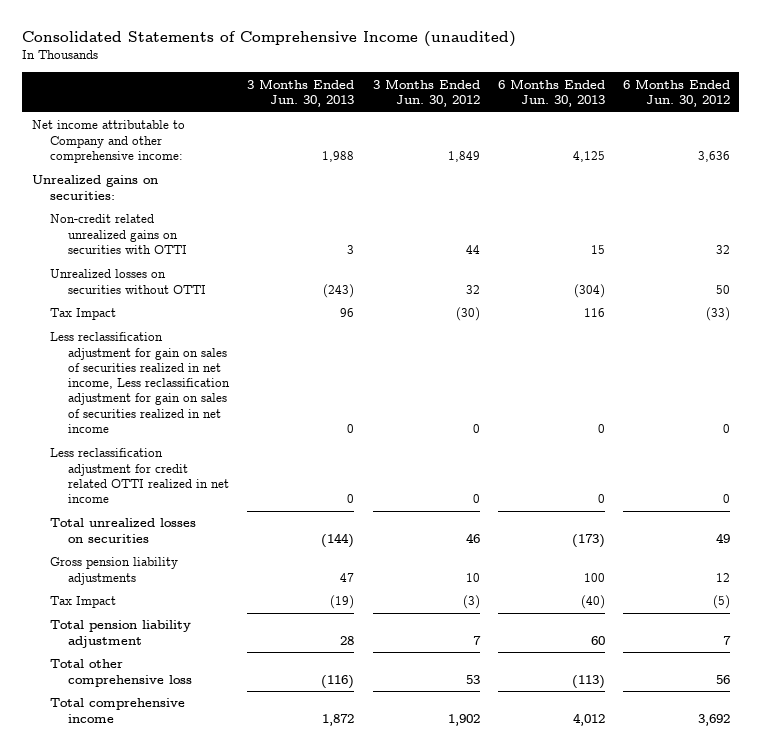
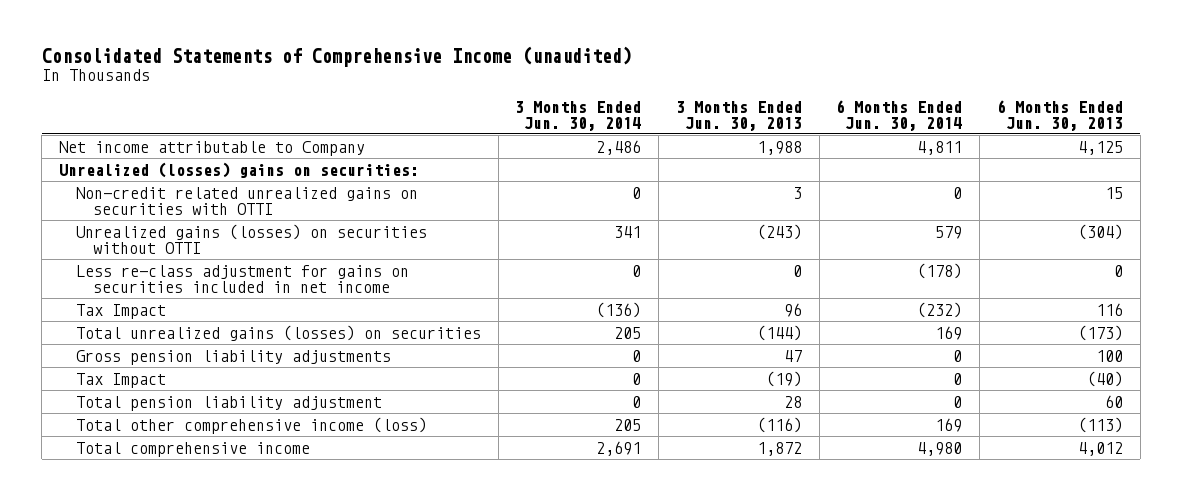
[372,78,480,107] 3 Months Ended Jun. 30, 2012 -> none
[623,78,731,107] 6 Months Ended Jun. 30, 2012 -> none
none -> [515,100,642,131] 3 Months Ended Jun. 30, 2014
none -> [836,99,963,131] 6 Months Ended Jun. 30, 2014
[31,120,185,163] Net income attributable to Company and other comprehensive income: -> [58,140,365,156] Net income attributable to Company
[31,175,158,200] Unrealized gains on securities: -> [58,161,419,178] Unrealized (losses) gains on securities:
[49,269,206,294] Unrealized losses on securities without OTTI -> [75,223,427,254] Unrealized gains (losses) on securities without OTTI
none -> [75,264,409,293] Less re-class adjustment for gains on securities included in net income
[49,332,230,433] Less reclassification adjustment for gain on sales of securities realized in net income, Less reclassification adjustment for gain on sales of securities realized in net income -> none
[49,448,229,504] Less reclassification adjustment for credit related OTTI realized in net income -> none
[49,518,196,543] Total unrealized losses on securities -> [75,324,481,341] Total unrealized gains (losses) on securities
[49,659,192,687] Total other comprehensive loss -> [75,416,427,434] Total other comprehensive income (loss)

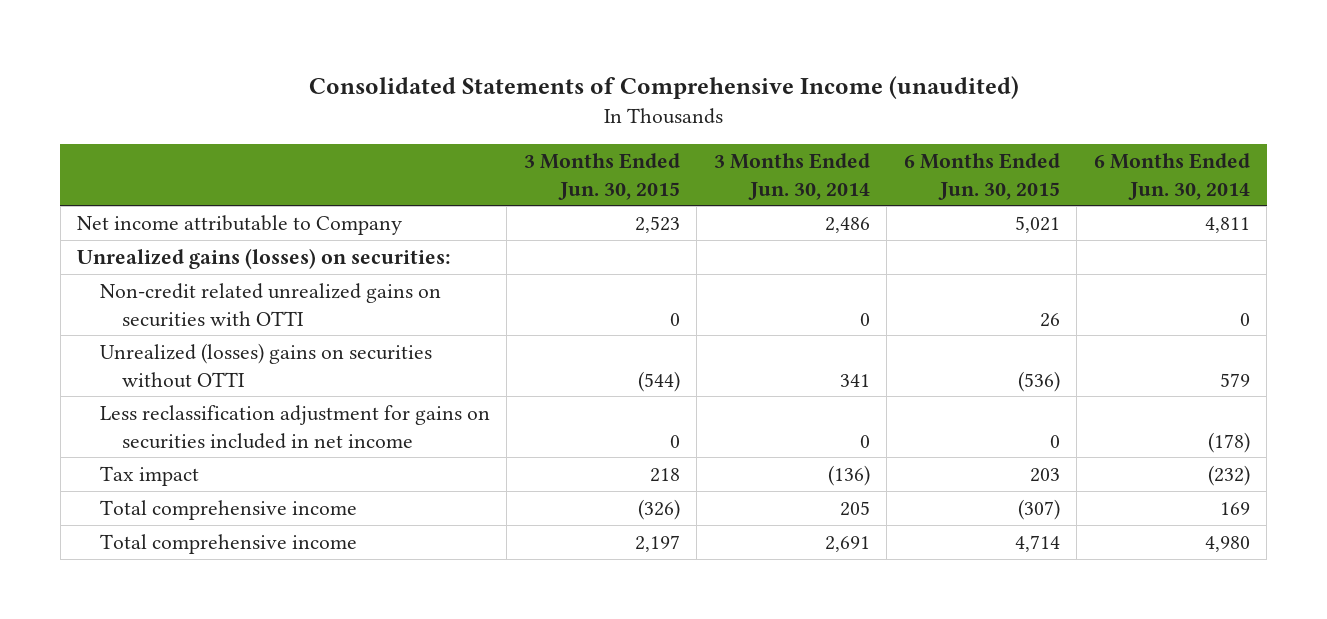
[675,100,802,131] 3 Months Ended Jun. 30, 2013 -> none
[996,99,1123,131] 6 Months Ended Jun. 30, 2013 -> none
none -> [523,152,680,200] 3 Months Ended Jun. 30, 2015
none -> [903,152,1060,200] 6 Months Ended Jun. 30, 2015
[58,161,419,178] Unrealized (losses) gains on securities: -> [77,247,452,269] Unrealized gains (losses) on securities:
[75,349,391,365] Gross pension liability adjustments -> none
[75,372,166,388] Tax Impact -> none
[75,395,382,411] Total pension liability adjustment -> none
[75,416,427,434] Total other comprehensive income (loss) -> none
[75,223,427,254] Unrealized gains (losses) on securities without OTTI -> [99,342,432,388] Unrealized (losses) gains on securities without OTTI
[75,264,409,293] Less re-class adjustment for gains on securities included in net income -> [99,404,490,449] Less reclassification adjustment for gains on securities included in net income
[75,303,166,319] Tax Impact -> [99,465,199,486] Tax impact
[75,324,481,341] Total unrealized gains (losses) on securities -> [99,499,357,520] Total comprehensive income

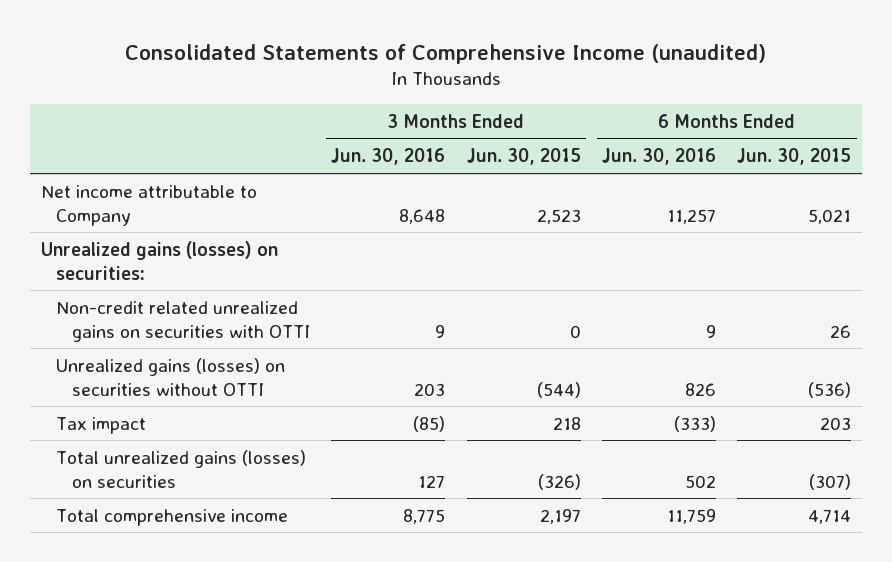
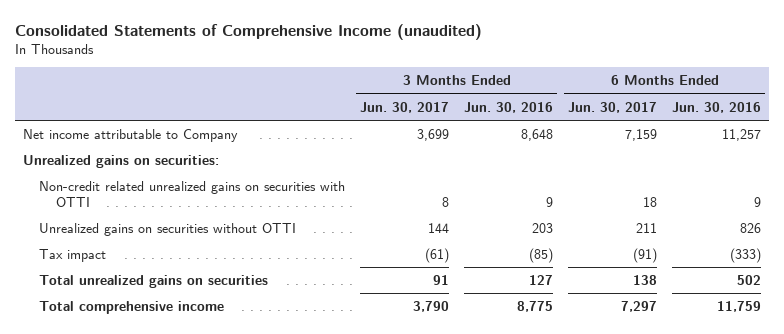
[466,148,581,166] Jun. 30, 2015 -> none
[737,148,852,166] Jun. 30, 2015 -> none
none -> [360,101,450,113] Jun. 30, 2017
none -> [568,101,658,113] Jun. 30, 2017
[40,240,278,280] Unrealized gains (losses) on securities: -> [22,154,219,168] Unrealized gains on securities:
[56,357,286,396] Unrealized gains (losses) on securities without OTTI -> [39,222,297,236] Unrealized gains on securities without OTTI
[56,449,307,488] Total unrealized gains (losses) on securities -> [39,274,269,288] Total unrealized gains on securities

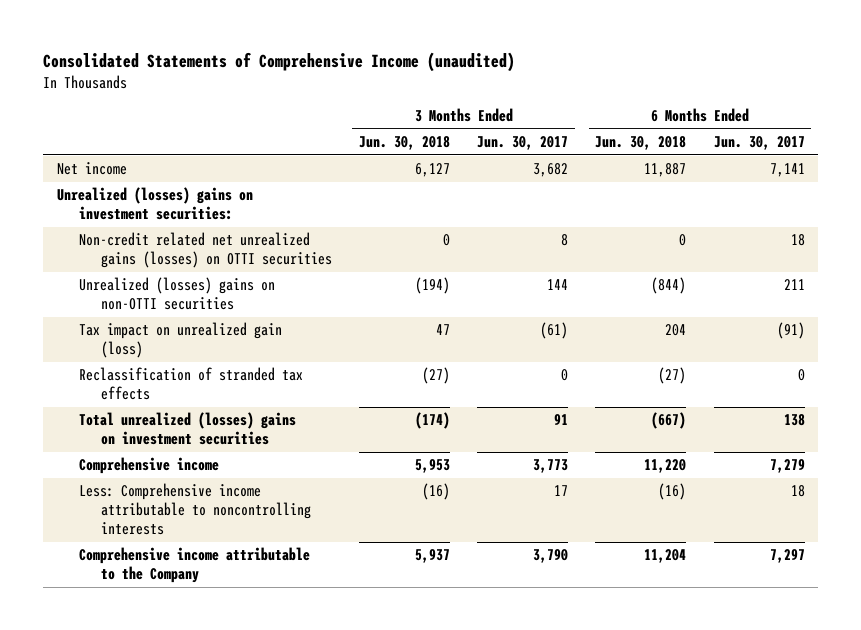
[464,101,554,113] Jun. 30, 2016 -> none
[672,101,762,113] Jun. 30, 2016 -> none
none -> [358,136,450,151] Jun. 30, 2018
none -> [595,136,687,151] Jun. 30, 2018
[22,128,238,142] Net income attributable to Company -> none
none -> [56,162,127,176] Net income
[22,154,219,168] Unrealized gains on securities: -> [56,187,253,221] Unrealized (losses) gains on investment securities:
[39,180,346,207] Non-credit related unrealized gains on securities with OTTI -> [78,232,332,269] Non-credit related net unrealized gains (losses) on OTTI securities
[39,222,297,236] Unrealized gains on securities without OTTI -> [78,277,275,311] Unrealized (losses) gains on non-OTTI securities
[39,248,107,262] Tax impact -> [78,322,282,359] Tax impact on unrealized gain (loss)
none -> [78,367,303,401] Reclassification of stranded tax effects
[39,274,269,288] Total unrealized gains on securities -> [78,412,296,446] Total unrealized (losses) gains on investment securities
none -> [78,457,219,475] Comprehensive income
none -> [78,483,311,536] Less: Comprehensive income attributable to noncontrolling interests
[39,300,225,314] Total comprehensive income -> [78,547,310,584] Comprehensive income attributable to the Company

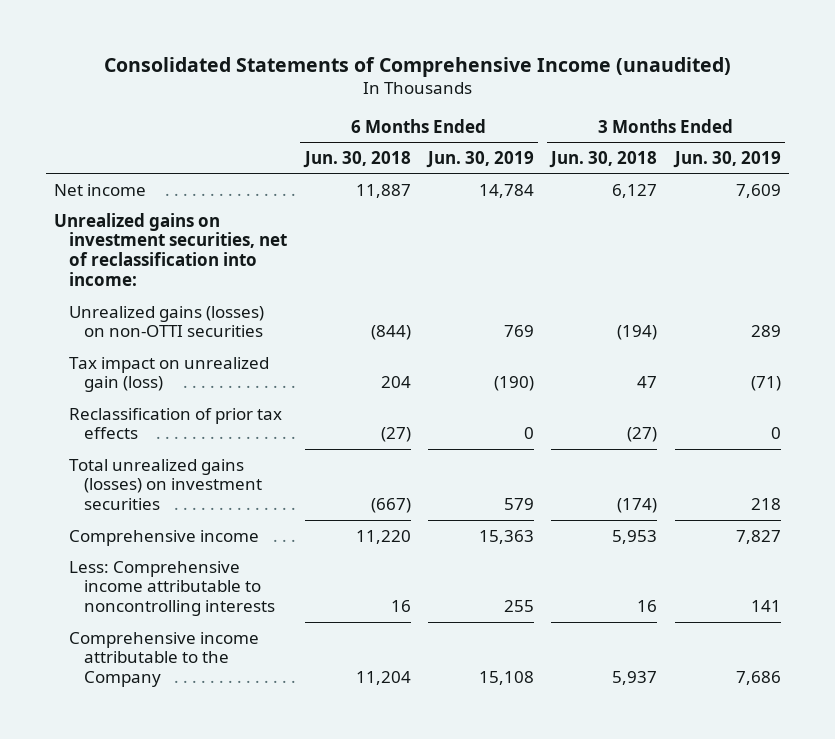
[477,136,569,151] Jun. 30, 2017 -> none
[713,136,805,151] Jun. 30, 2017 -> none
none -> [425,150,534,168] Jun. 30, 2019
none -> [672,150,781,168] Jun. 30, 2019
[78,232,332,269] Non-credit related net unrealized gains (losses) on OTTI securities -> none
[56,187,253,221] Unrealized (losses) gains on investment securities: -> [54,212,288,287] Unrealized gains on investment securities, net of reclassification into income:
[78,277,275,311] Unrealized (losses) gains on non-OTTI securities -> [69,305,265,338] Unrealized gains (losses) on non-OTTI securities
[78,367,303,401] Reclassification of stranded tax effects -> [69,407,283,440] Reclassification of prior tax effects
[78,412,296,446] Total unrealized (losses) gains on investment securities -> [69,458,263,511] Total unrealized gains (losses) on investment securities
[421,483,450,501] (16) -> [637,600,658,613] 16
[658,483,687,501] (16) -> [390,600,411,613] 16

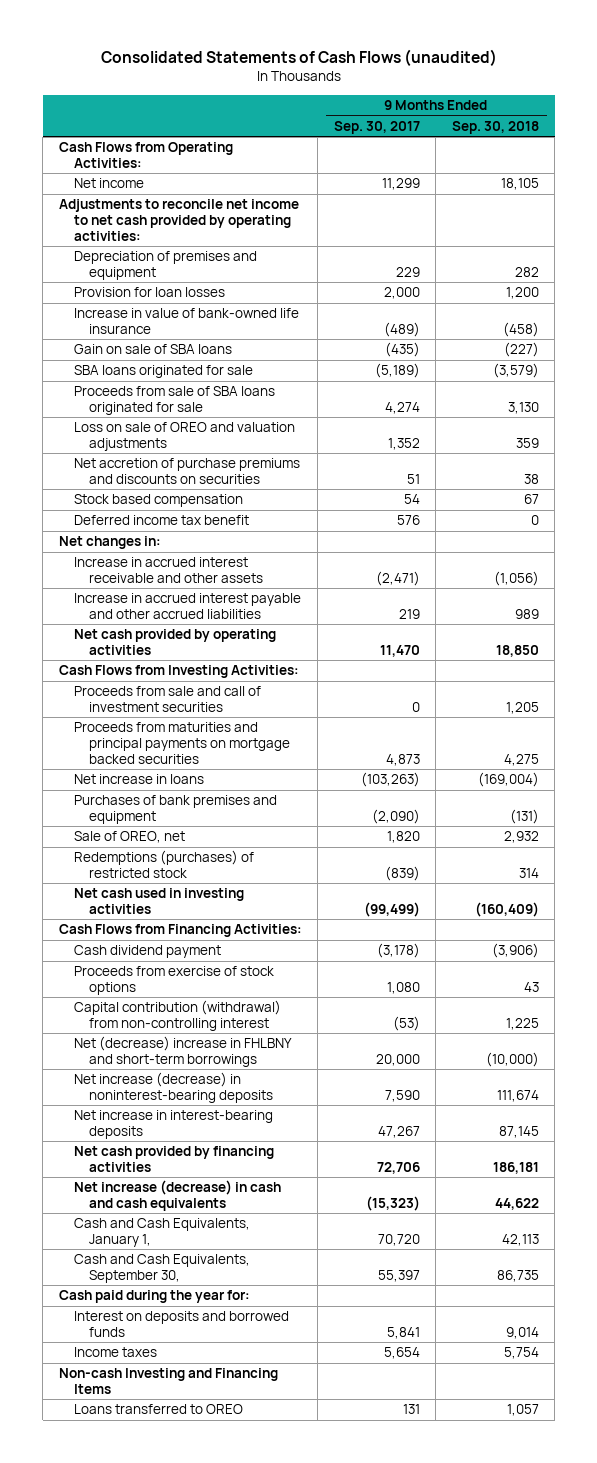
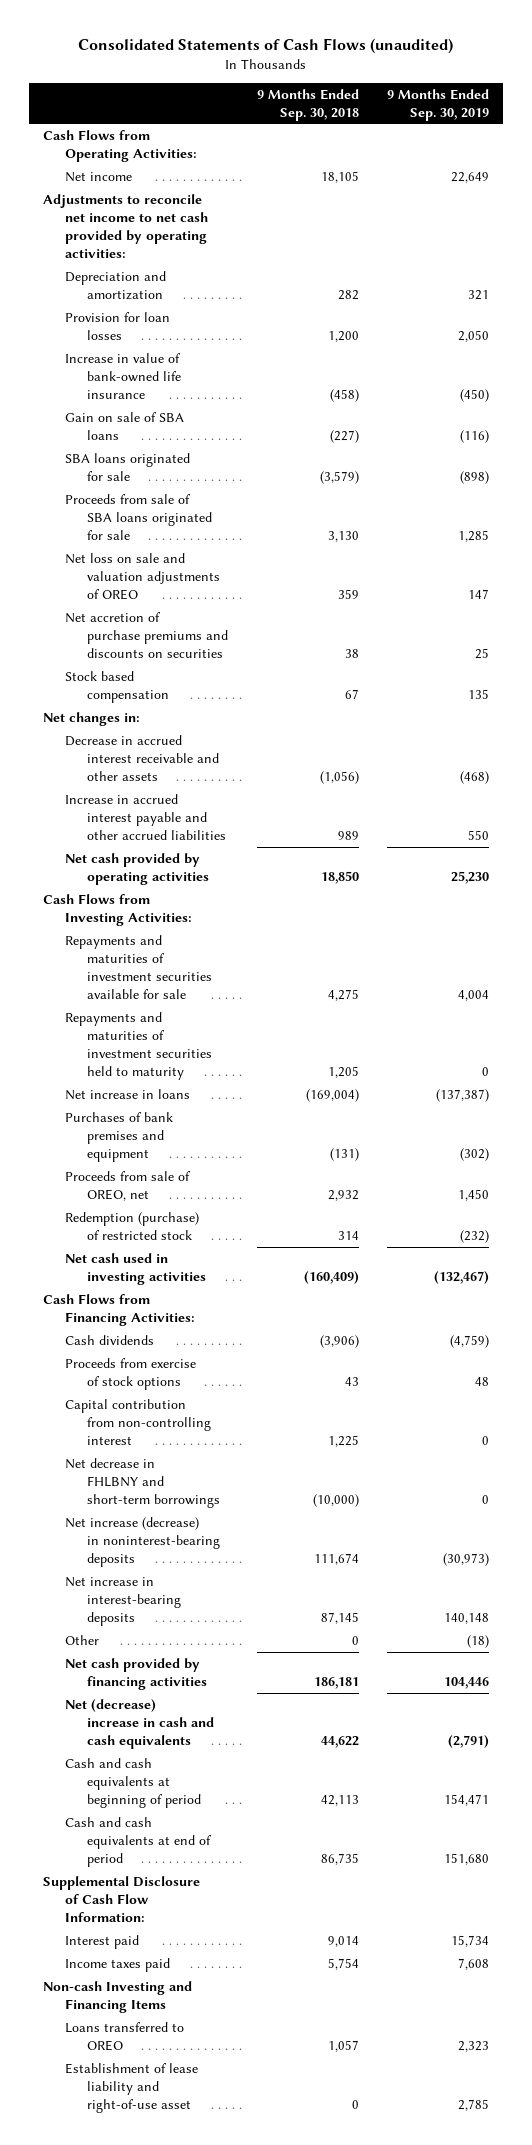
[333,120,420,134] Sep. 30, 2017 -> none
none -> [387,88,490,121] 9 Months Ended Sep. 30, 2019
[74,251,258,280] Depreciation of premises and equipment -> [65,270,167,300] Depreciation and amortization
[74,422,296,451] Loss on sale of OREO and valuation adjustments -> [65,552,221,600] Net loss on sale and valuation adjustments of OREO
[74,515,250,526] Deferred income tax benefit -> none
[74,557,264,583] Increase in accrued interest receivable and other assets -> [65,734,220,781] Decrease in accrued interest receivable and other assets
[74,722,291,764] Proceeds from maturities and principal payments on mortgage backed securities -> none
[74,686,262,712] Proceeds from sale and call of investment securities -> [65,934,213,999] Repayments and maturities of investment securities available for sale
[505,701,539,714] 1,205 -> [327,988,359,1001] 4,275
none -> [65,1011,213,1080] Repayments and maturities of investment securities held to maturity
[74,831,186,844] Sale of OREO, net -> [65,1170,192,1201] Proceeds from sale of OREO, net
[74,850,255,878] Redemptions (purchases) of restricted stock -> [65,1211,200,1240] Redemption (purchase) of restricted stock
[74,945,222,959] Cash dividend payment -> [65,1334,155,1345] Cash dividends
[74,1000,282,1031] Capital contribution (withdrawal) from non-controlling interest -> [65,1398,212,1445] Capital contribution from non-controlling interest
[74,1036,293,1067] Net (decrease) increase in FHLBNY and short-term borrowings -> [65,1457,221,1508] Net decrease in FHLBNY and short-term borrowings
none -> [65,1634,100,1645] Other
[58,1290,250,1304] Cash paid during the year for: -> none
[74,1180,282,1211] Net increase (decrease) in cash and cash equivalents -> [65,1698,215,1749] Net (decrease) increase in cash and cash equivalents
[74,1218,251,1247] Cash and Cash Equivalents, January 1, -> [65,1757,202,1808] Cash and cash equivalents at beginning of period
[74,1254,251,1283] Cash and Cash Equivalents, September 30, -> [65,1816,213,1867] Cash and cash equivalents at end of period
none -> [43,1875,201,1922] Supplemental Disclosure of Cash Flow Information:
[74,1311,290,1337] Interest on deposits and borrowed funds -> [65,1934,140,1949] Interest paid
[74,1347,158,1358] Income taxes -> [65,1957,171,1972] Income taxes paid
none -> [65,2062,199,2113] Establishment of lease liability and right-of-use asset

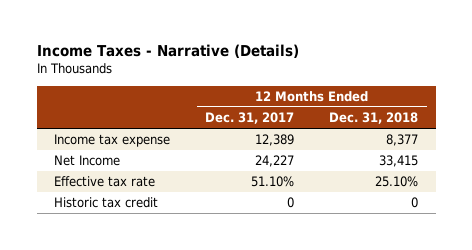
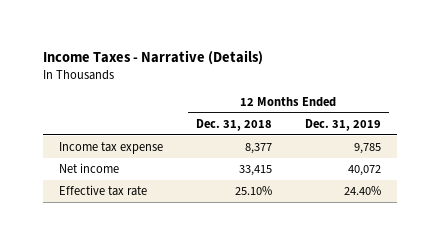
[205,112,295,125] Dec. 31, 2017 -> none
none -> [304,118,381,131] Dec. 31, 2019
[54,155,121,167] Net Income -> [58,162,119,173] Net income
[54,197,159,209] Historic tax credit -> none

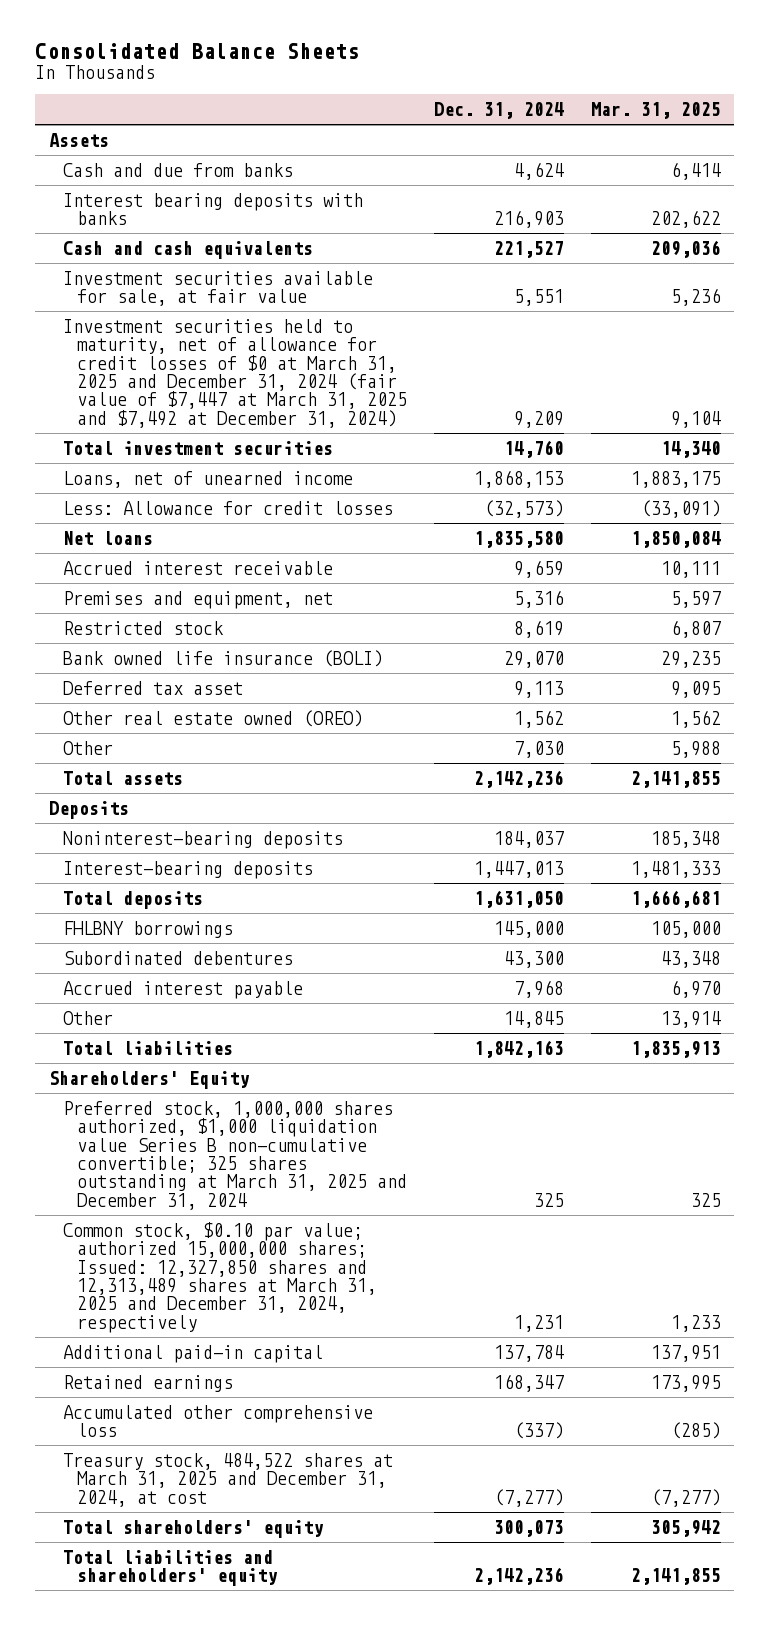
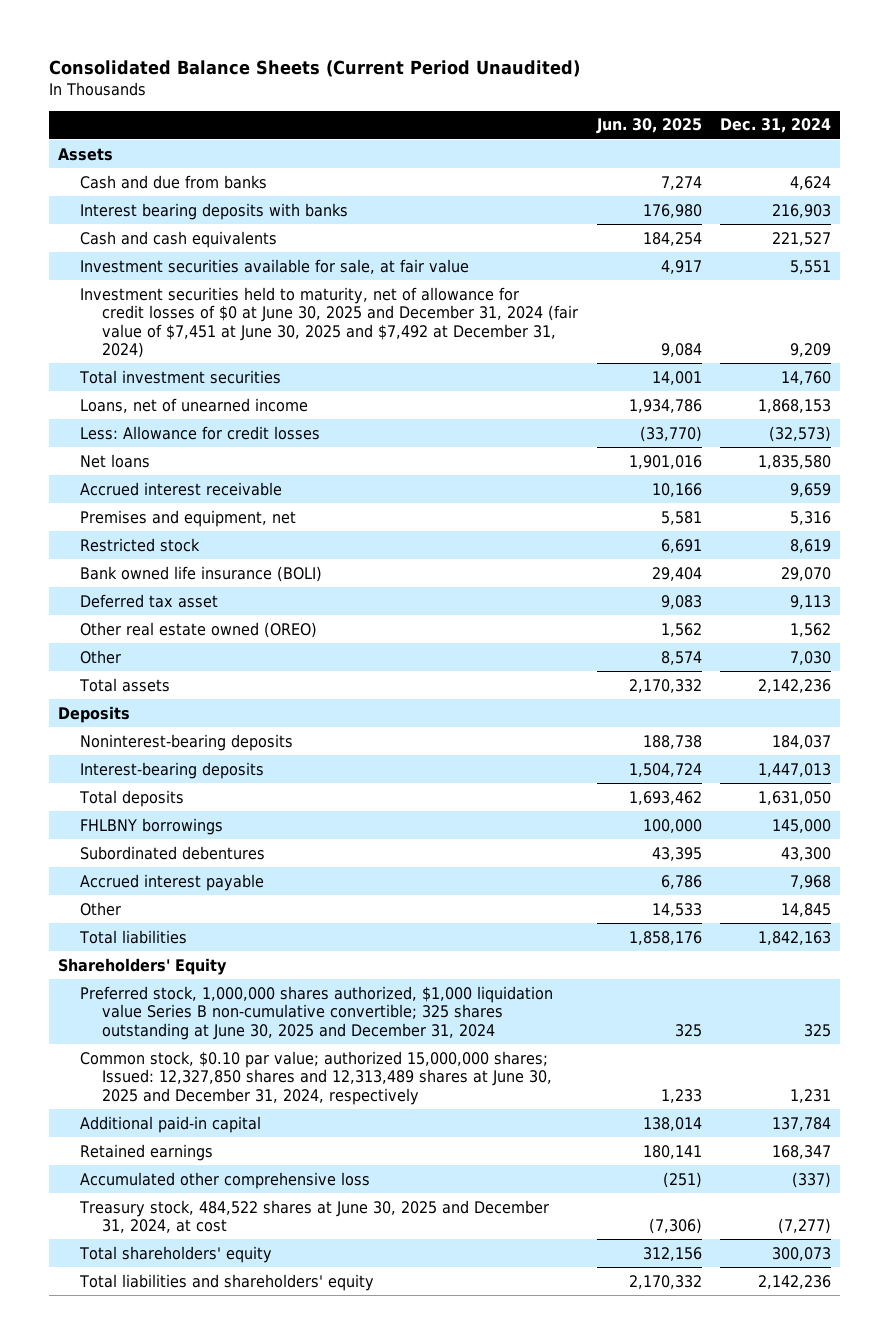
[35,42,360,59] Consolidated Balance Sheets -> [49,59,581,77] Consolidated Balance Sheets (Current Period Unaudited)
[590,102,721,120] Mar. 31, 2025 -> none
none -> [595,118,702,135] Jun. 30, 2025
[62,318,407,428] Investment securities held to maturity, net of allowance for credit losses of $0 at March 31, 2025 and December 31, 2024 (fair value of $7,447 at March 31, 2025 and $7,492 at December 31, 2024) -> [80,286,579,359] Investment securities held to maturity, net of allowance for credit losses of $0 at June 30, 2025 and December 31, 2024 (fair value of $7,451 at June 30, 2025 and $7,492 at December 31, 2024)
[62,1100,407,1210] Preferred stock, 1,000,000 shares authorized, $1,000 liquidation value Series B non-cumulative convertible; 325 shares outstanding at March 31, 2025 and December 31, 2024 -> [80,985,554,1040] Preferred stock, 1,000,000 shares authorized, $1,000 liquidation value Series B non-cumulative convertible; 325 shares outstanding at June 30, 2025 and December 31, 2024
[62,1221,377,1333] Common stock, $0.10 par value; authorized 15,000,000 shares; Issued: 12,327,850 shares and 12,313,489 shares at March 31, 2025 and December 31, 2024, respectively -> [80,1050,553,1105] Common stock, $0.10 par value; authorized 15,000,000 shares; Issued: 12,327,850 shares and 12,313,489 shares at June 30, 2025 and December 31, 2024, respectively
[62,1452,393,1507] Treasury stock, 484,522 shares at March 31, 2025 and December 31, 2024, at cost -> [79,1199,550,1234] Treasury stock, 484,522 shares at June 30, 2025 and December 31, 2024, at cost

